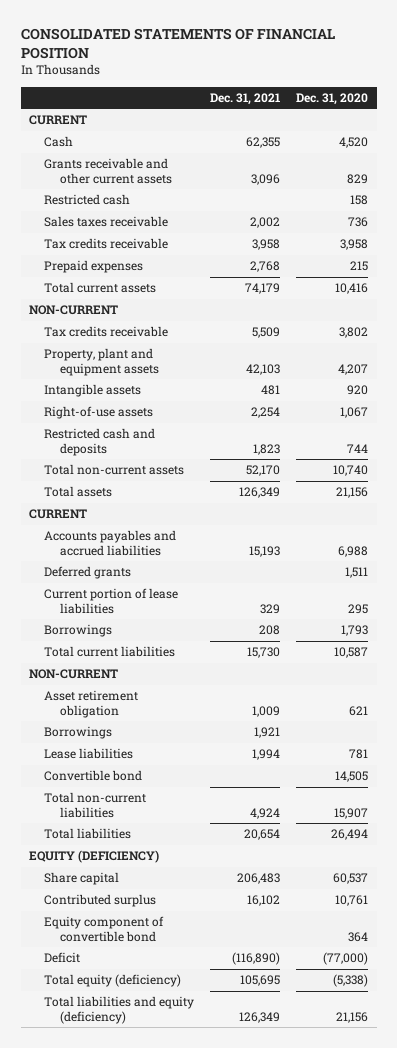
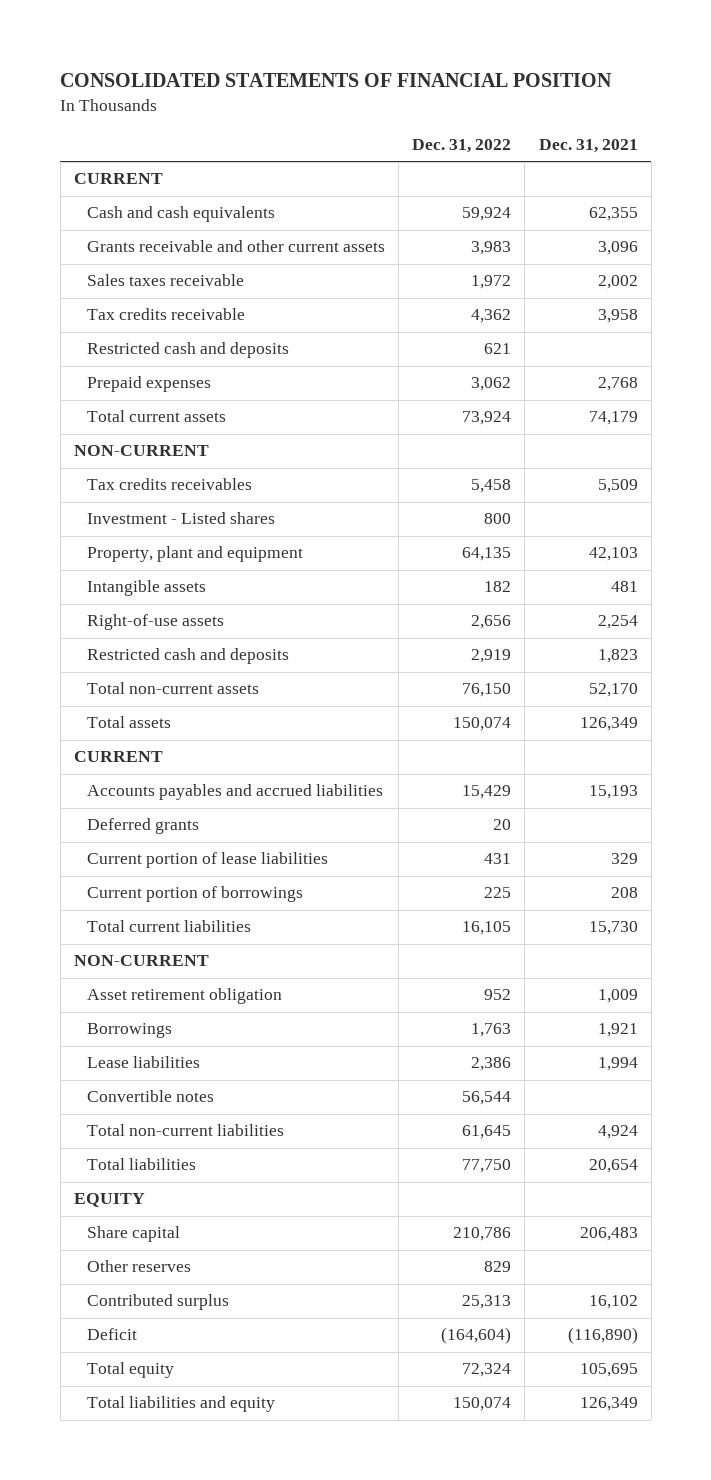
[296,92,369,105] Dec. 31, 2020 -> none
none -> [412,139,512,154] Dec. 31, 2022
[44,136,74,148] Cash -> [86,206,275,223] Cash and cash equivalents
[44,194,131,206] Restricted cash -> none
none -> [86,342,289,359] Restricted cash and deposits
[44,326,169,338] Tax credits receivable -> [86,478,252,491] Tax credits receivables
none -> [86,512,275,525] Investment - Listed shares
[44,348,159,376] Property, plant and equipment assets -> [86,546,303,563] Property, plant and equipment
[44,624,113,638] Borrowings -> none
none -> [86,886,303,903] Current portion of borrowings
[44,770,143,782] Convertible bond -> none
none -> [86,1090,214,1103] Convertible notes
[28,850,159,864] EQUITY (DEFICIENCY) -> [73,1193,145,1208] EQUITY
none -> [86,1260,191,1273] Other reserves
[44,916,165,942] Equity component of convertible bond -> none
[44,974,182,988] Total equity (deficiency) -> [86,1362,174,1379] Total equity
[44,996,195,1024] Total liabilities and equity (deficiency) -> [86,1396,275,1413] Total liabilities and equity

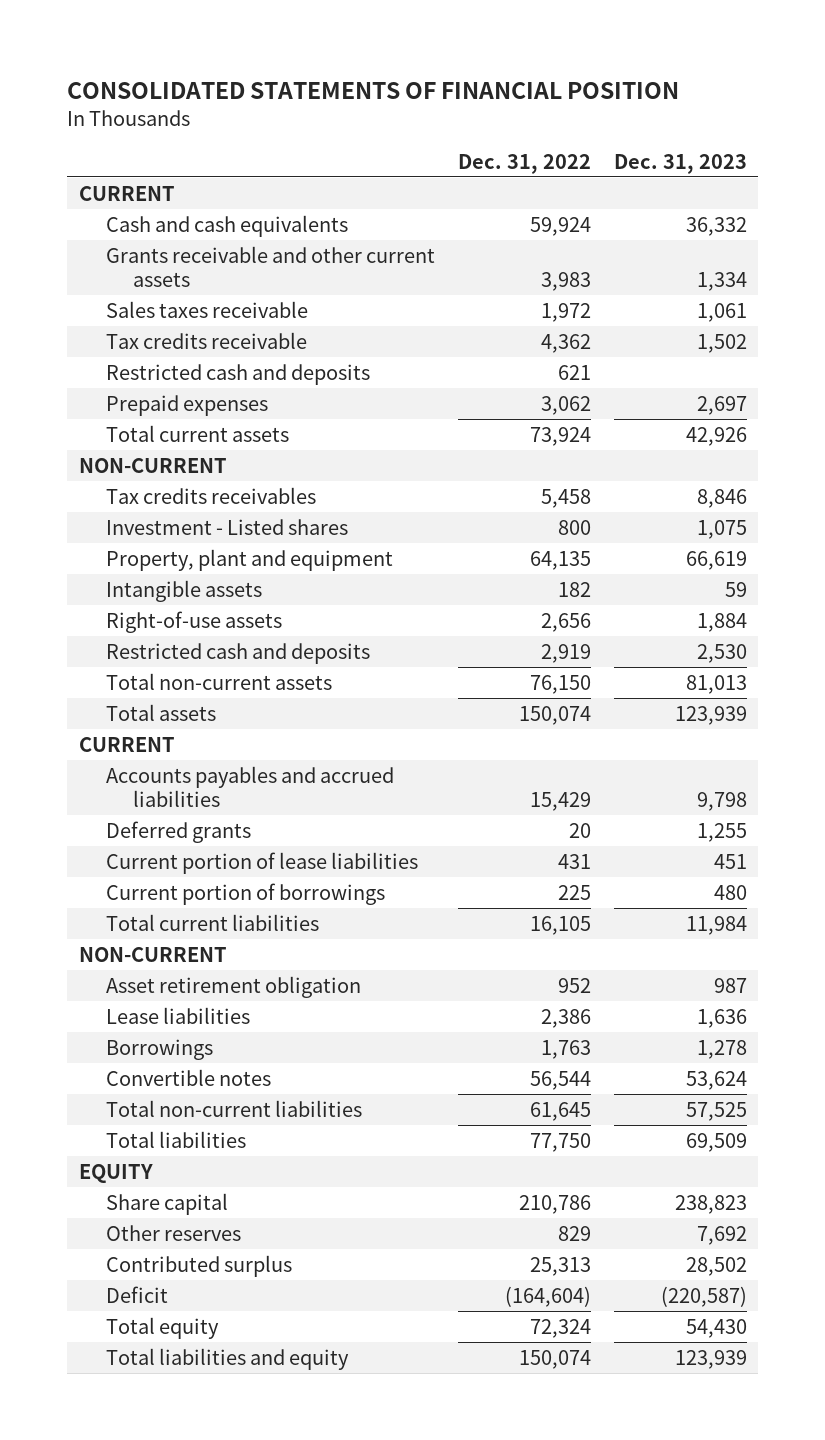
[538,139,638,154] Dec. 31, 2021 -> none
none -> [613,153,747,174] Dec. 31, 2023
[86,1023,172,1039] Borrowings -> [106,1038,214,1060] Borrowings

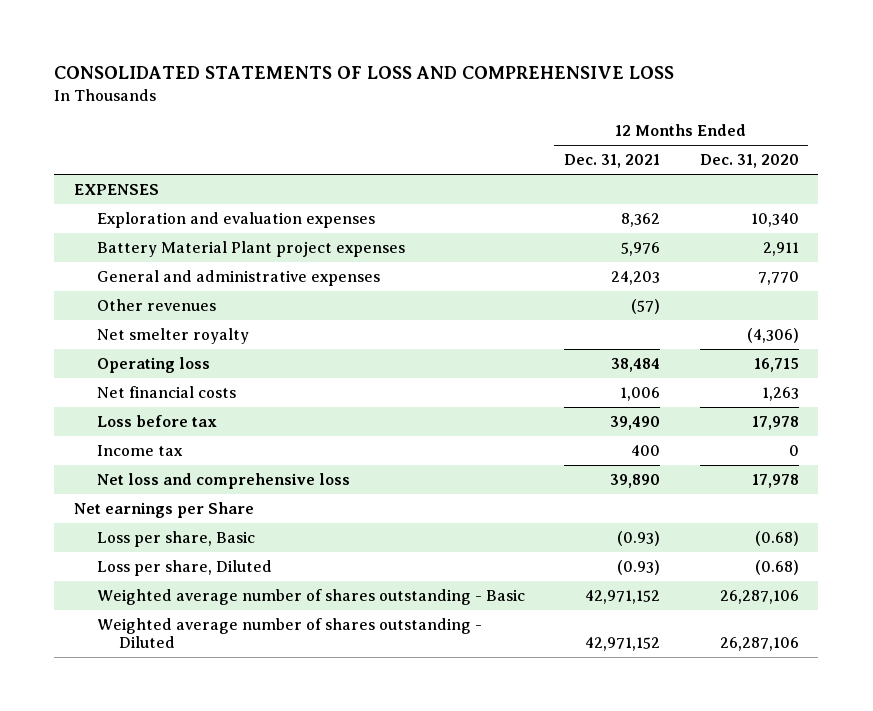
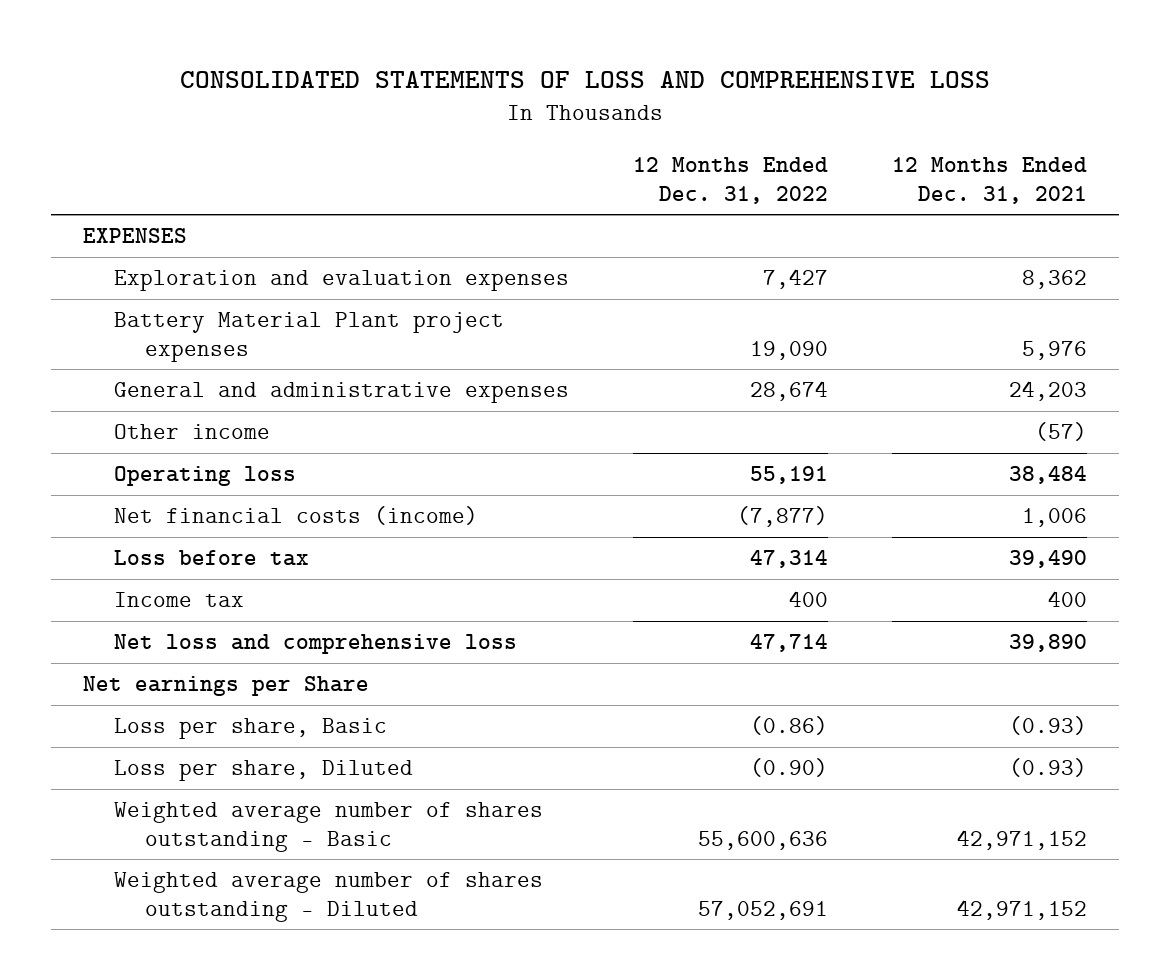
[699,154,799,169] Dec. 31, 2020 -> none
none -> [633,156,829,204] 12 Months Ended Dec. 31, 2022
[96,327,249,344] Net smelter royalty -> none
[96,298,216,311] Other revenues -> [113,423,270,439] Other income
[96,385,236,398] Net financial costs -> [113,505,478,525] Net financial costs (income)

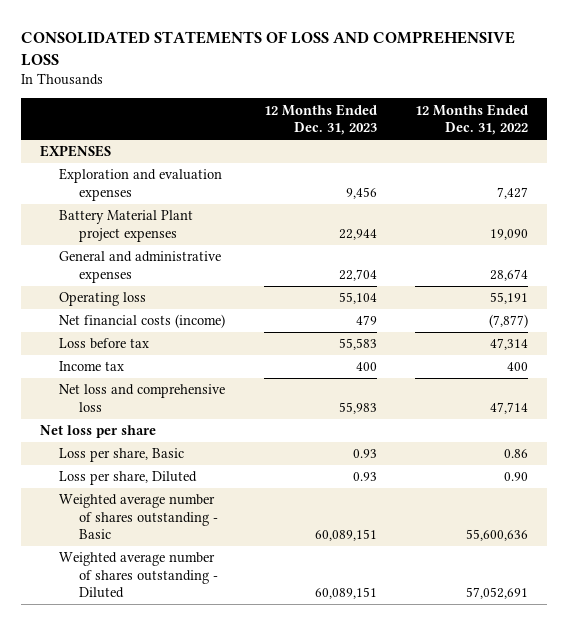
[892,156,1088,204] 12 Months Ended Dec. 31, 2021 -> none
none -> [263,103,377,136] 12 Months Ended Dec. 31, 2023
[113,423,270,439] Other income -> none
[83,675,370,696] Net earnings per Share -> [39,425,156,439] Net loss per share
[750,715,829,735] (0.86) -> [503,449,528,459] 0.86
[750,757,829,777] (0.90) -> [503,472,528,482] 0.90

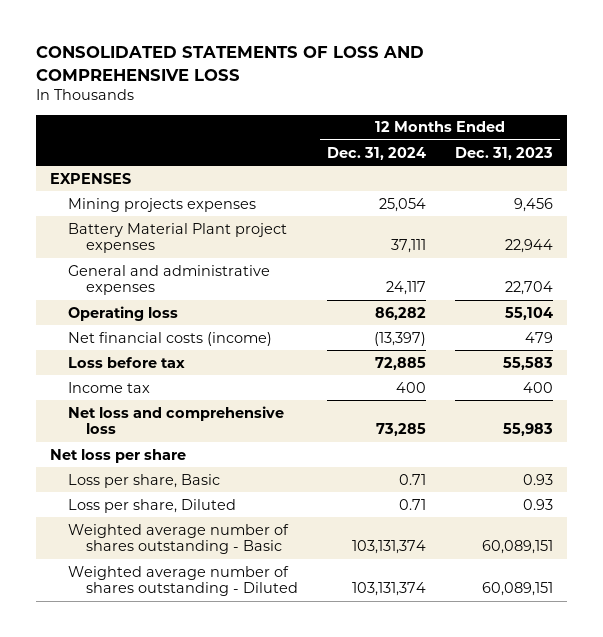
[414,103,528,136] 12 Months Ended Dec. 31, 2022 -> none
none -> [327,146,427,160] Dec. 31, 2024
[59,168,223,201] Exploration and evaluation expenses -> [68,197,257,212] Mining projects expenses

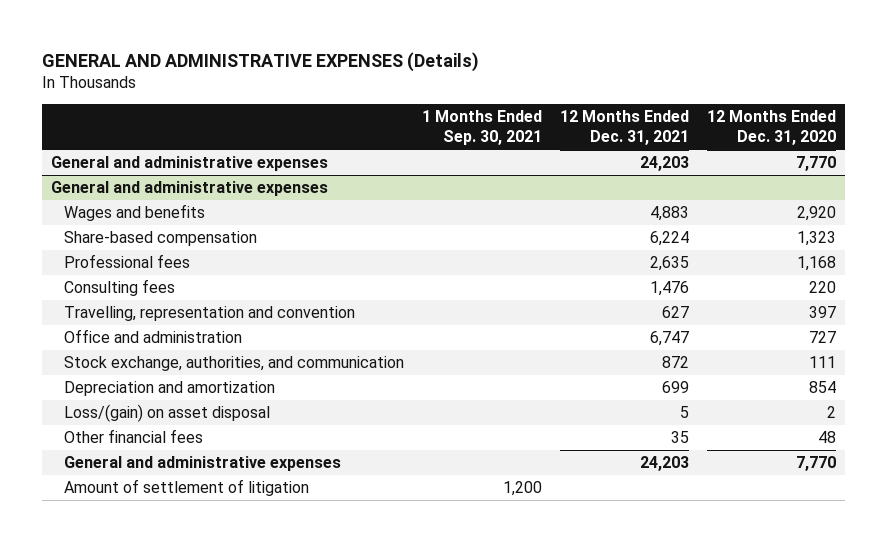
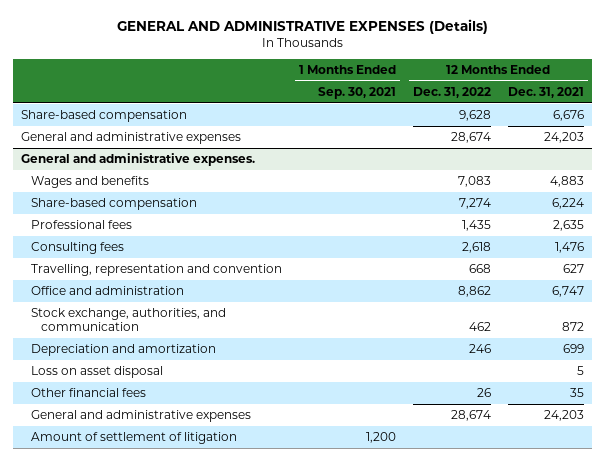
[706,110,836,146] 12 Months Ended Dec. 31, 2020 -> none
none -> [412,87,491,99] Dec. 31, 2022
none -> [21,110,188,123] Share-based compensation
[51,181,329,197] General and administrative expenses -> [21,153,256,167] General and administrative expenses.
[63,404,270,423] Loss/(gain) on asset disposal -> [31,366,164,379] Loss on asset disposal

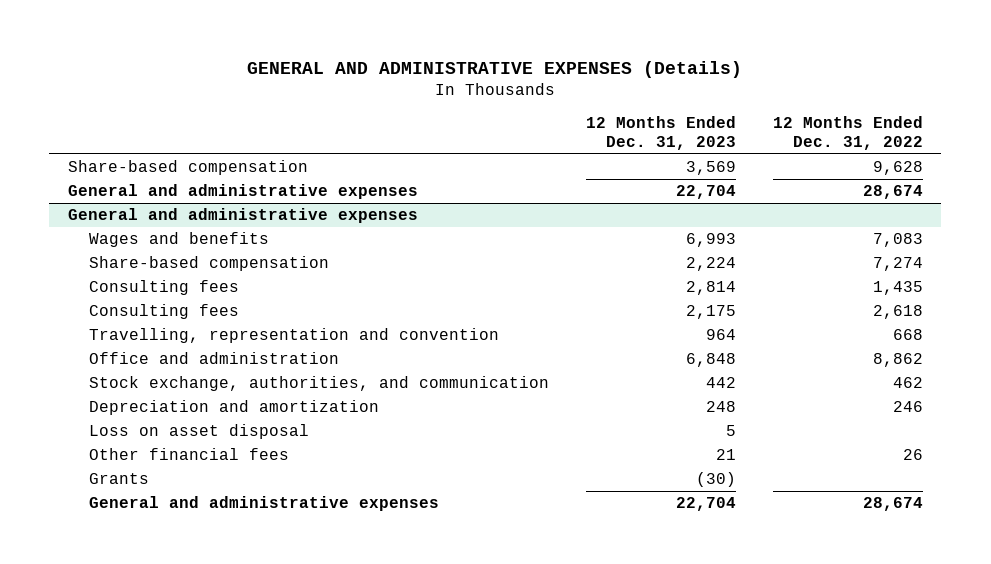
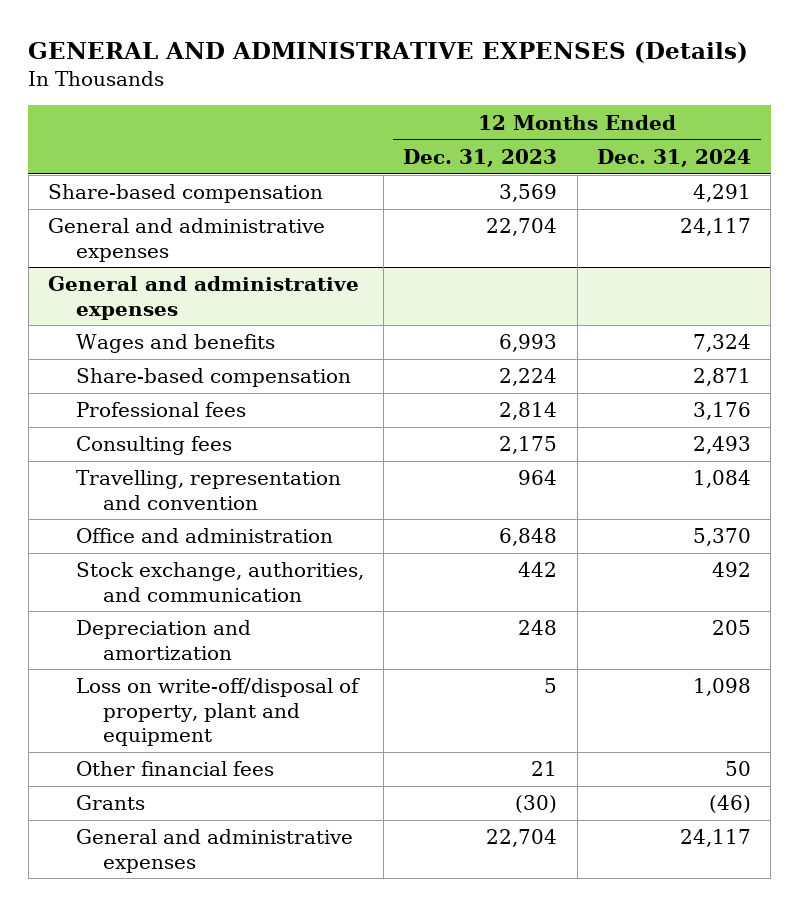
[773,116,924,151] 12 Months Ended Dec. 31, 2022 -> none
none -> [596,148,751,167] Dec. 31, 2024
[89,280,240,296] Consulting fees -> [75,402,246,418] Professional fees
[89,424,310,440] Loss on asset disposal -> none
none -> [75,678,360,746] Loss on write-off/disposal of property, plant and equipment

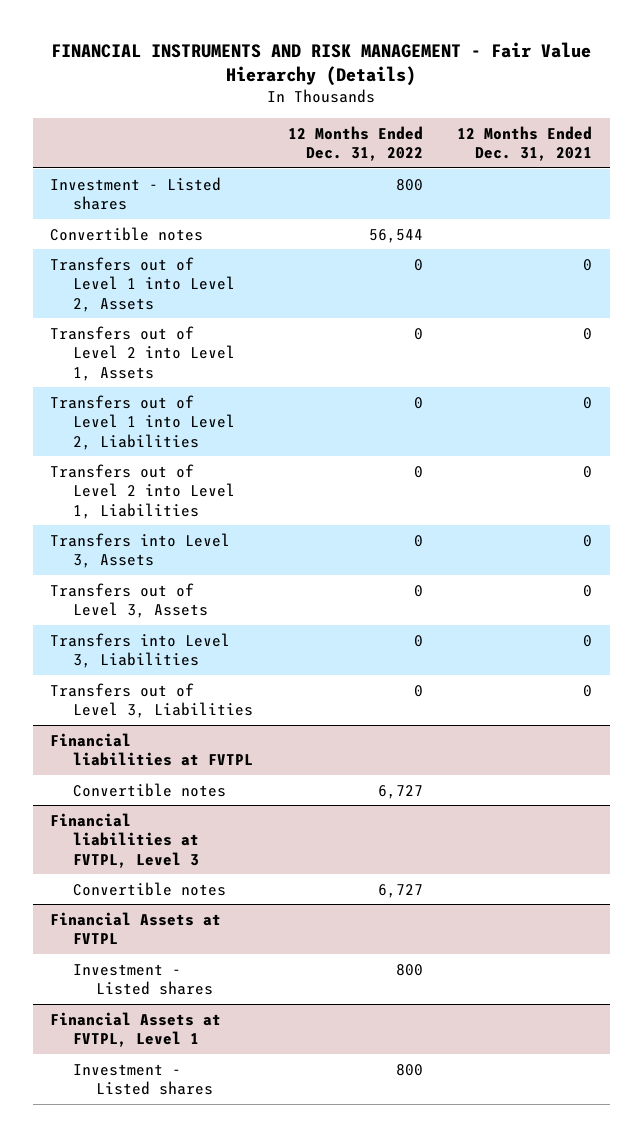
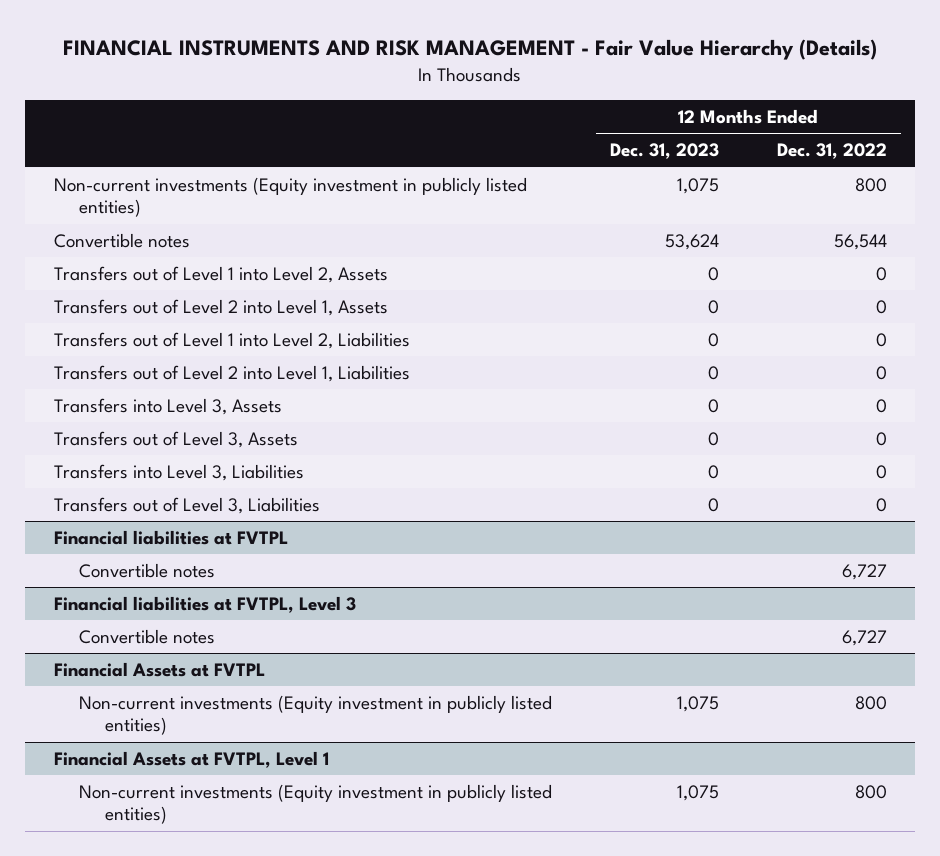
[457,125,593,162] 12 Months Ended Dec. 31, 2021 -> none
none -> [610,143,720,160] Dec. 31, 2023
[50,176,222,211] Investment - Listed shares -> [53,177,527,218] Non-current investments (Equity investment in publicly listed entities)
[72,963,213,996] Investment - Listed shares -> [79,695,553,736] Non-current investments (Equity investment in publicly listed entities)
[72,1063,213,1096] Investment - Listed shares -> [79,784,553,825] Non-current investments (Equity investment in publicly listed entities)

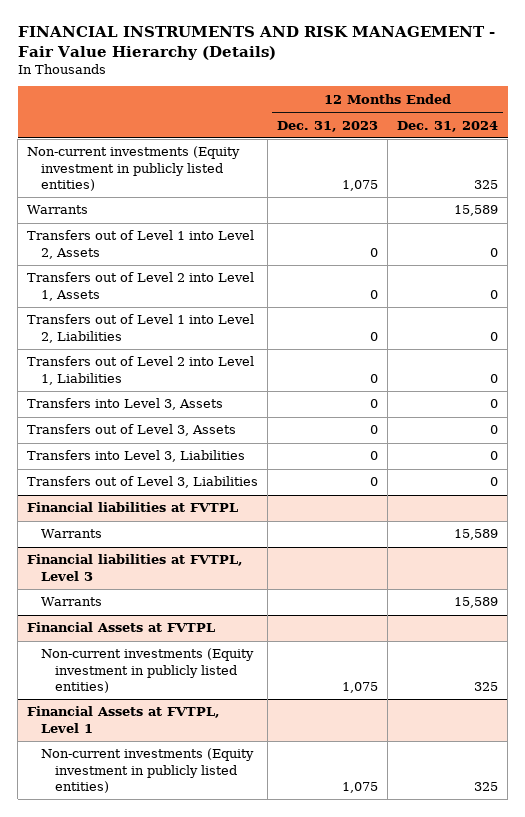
[776,143,887,160] Dec. 31, 2022 -> none
none -> [397,120,499,132] Dec. 31, 2024
[53,233,190,249] Convertible notes -> none
none -> [27,205,89,215] Warrants
[79,563,216,579] Convertible notes -> none
none -> [40,529,102,539] Warrants
[79,629,216,645] Convertible notes -> none
none -> [40,597,102,607] Warrants

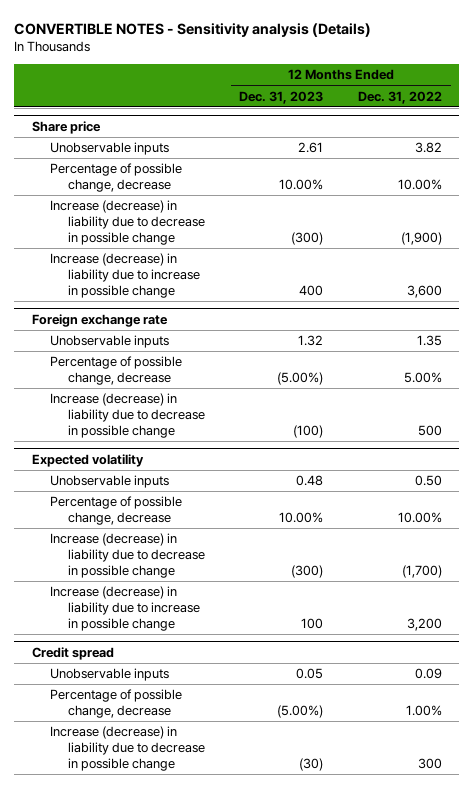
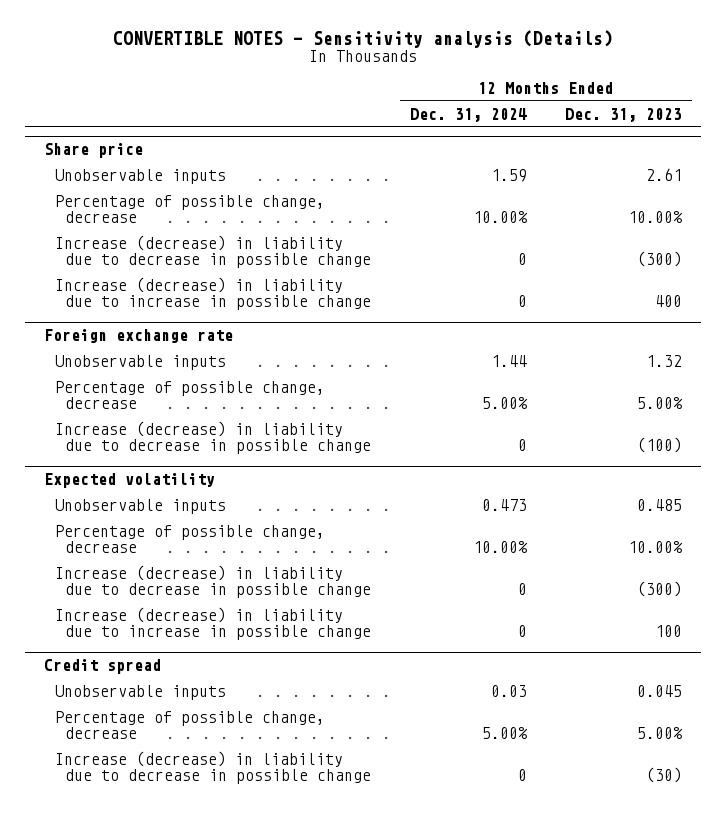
[358,90,443,104] Dec. 31, 2022 -> none
none -> [409,107,527,122] Dec. 31, 2024
[277,371,324,385] (5.00%) -> [636,397,683,410] 5.00%
[296,475,324,487] 0.48 -> [636,498,682,511] 0.485
[296,668,324,680] 0.05 -> [636,684,682,697] 0.045
[277,704,324,718] (5.00%) -> [636,727,683,740] 5.00%

